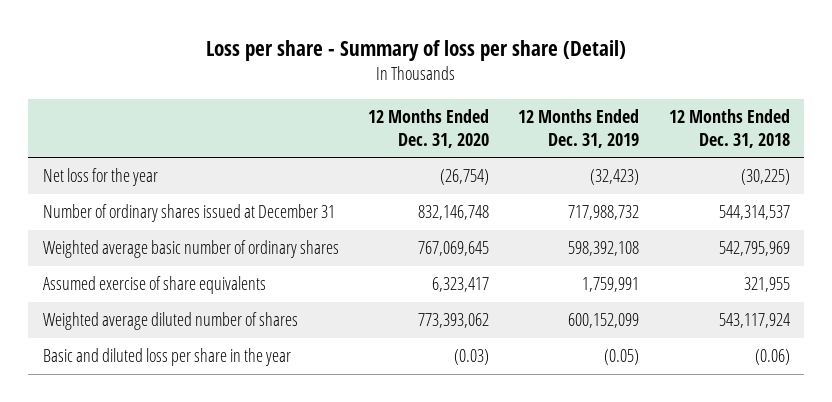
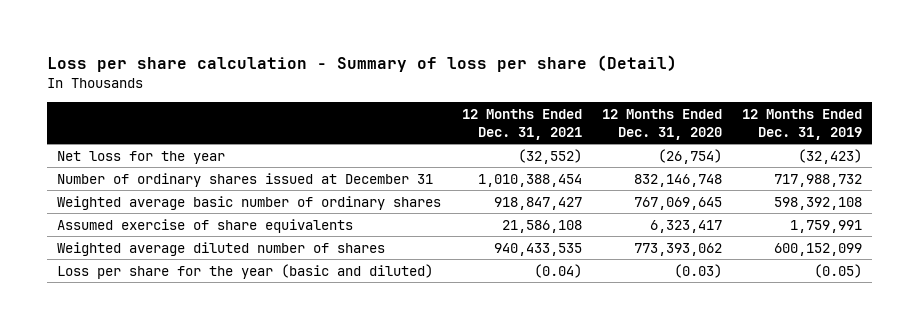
[206,40,627,62] Loss per share - Summary of loss per share (Detail) -> [47,55,678,73] Loss per share calculation - Summary of loss per share (Detail)
[668,108,790,148] 12 Months Ended Dec. 31, 2018 -> none
none -> [461,108,582,140] 12 Months Ended Dec. 31, 2021
[42,348,291,367] Basic and diluted loss per share in the year -> [57,263,434,279] Loss per share for the year (basic and diluted)

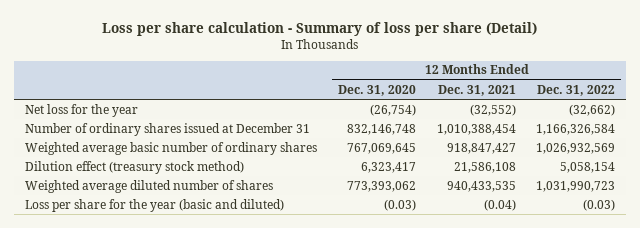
[741,108,862,140] 12 Months Ended Dec. 31, 2019 -> none
none -> [537,84,616,96] Dec. 31, 2022
[57,218,354,233] Assumed exercise of share equivalents -> [24,160,244,174] Dilution effect (treasury stock method)

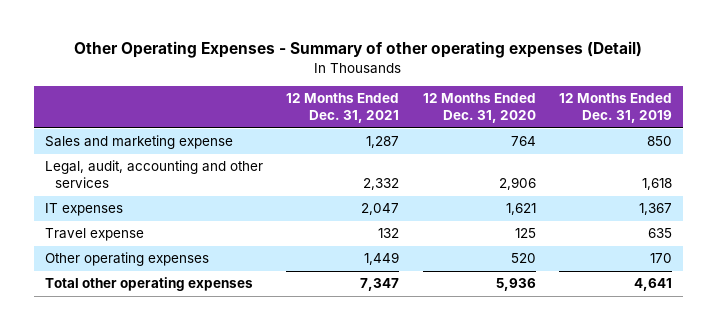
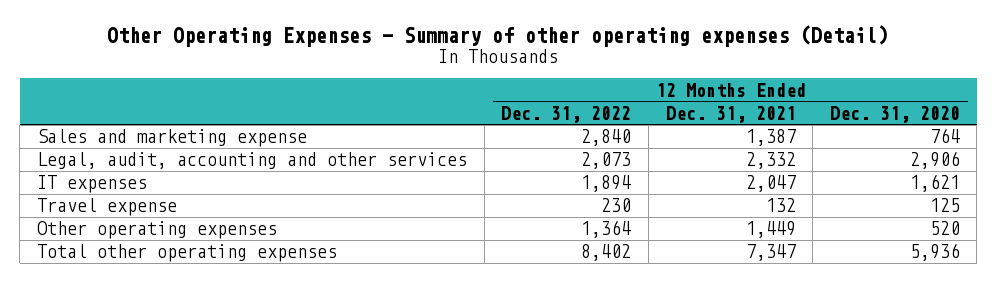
[558,93,672,124] 12 Months Ended Dec. 31, 2019 -> none
none -> [501,105,632,123] Dec. 31, 2022
[366,136,400,149] 1,287 -> [745,129,796,147] 1,387

